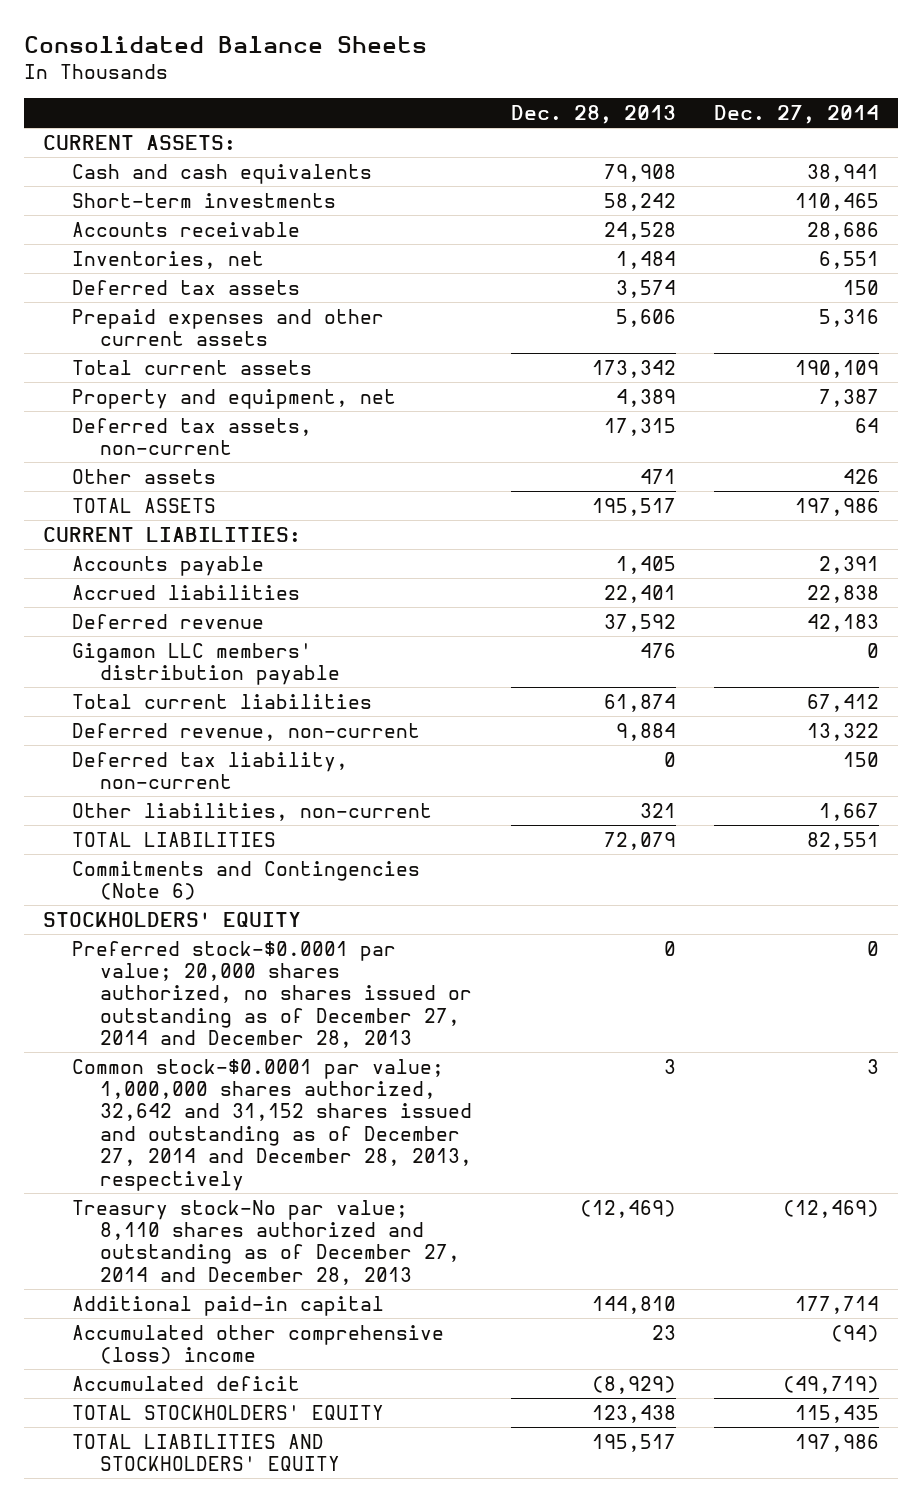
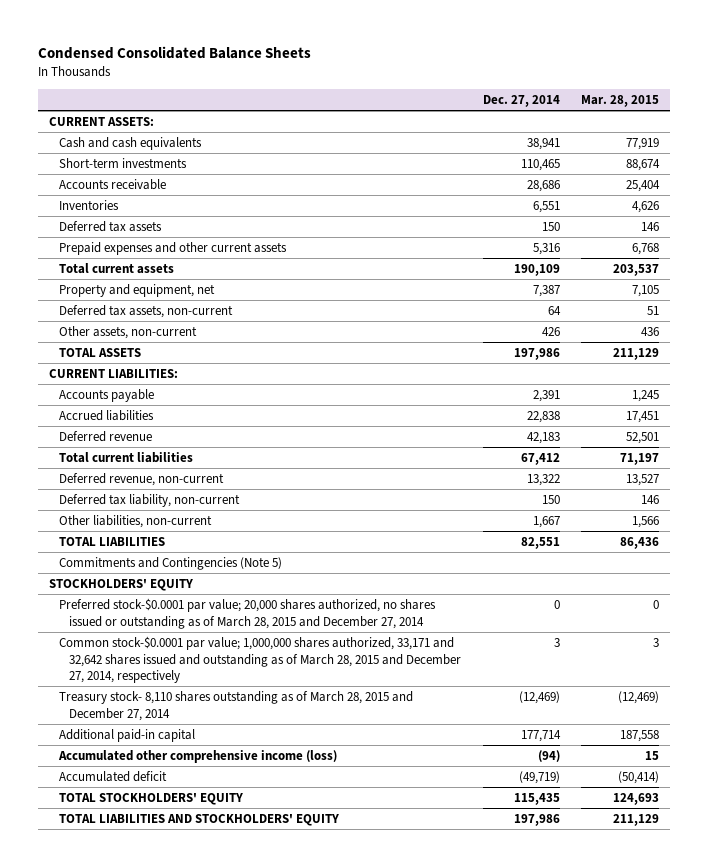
[23,36,427,54] Consolidated Balance Sheets -> [38,46,312,60] Condensed Consolidated Balance Sheets
[510,105,676,125] Dec. 28, 2013 -> none
none -> [581,95,660,108] Mar. 28, 2015
[71,250,264,269] Inventories, net -> [58,199,119,210] Inventories
[71,468,216,484] Other assets -> [58,325,197,339] Other assets, non-current
[71,642,341,686] Gigamon LLC members' distribution payable -> none
[71,860,420,901] Commitments and Contingencies (Note 6) -> [58,556,282,570] Commitments and Contingencies (Note 5)
[71,940,473,1049] Preferred stock-$0.0001 par value; 20,000 shares authorized, no shares issued or outstanding as of December 27, 2014 and December 28, 2013 -> [58,597,436,629] Preferred stock-$0.0001 par value; 20,000 shares authorized, no shares issued or outstanding as of March 28, 2015 and December 27, 2014
[71,1058,473,1191] Common stock-$0.0001 par value; 1,000,000 shares authorized, 32,642 and 31,152 shares issued and outstanding as of December 27, 2014 and December 28, 2013, respectively -> [58,635,462,684] Common stock-$0.0001 par value; 1,000,000 shares authorized, 33,171 and 32,642 shares issued and outstanding as of March 28, 2015 and December 27, 2014, respectively
[71,1199,461,1285] Treasury stock-No par value; 8,110 shares authorized and outstanding as of December 27, 2014 and December 28, 2013 -> [58,690,413,721] Treasury stock- 8,110 shares outstanding as of March 28, 2015 and December 27, 2014
[71,1324,444,1365] Accumulated other comprehensive (loss) income -> [57,749,337,763] Accumulated other comprehensive income (loss)

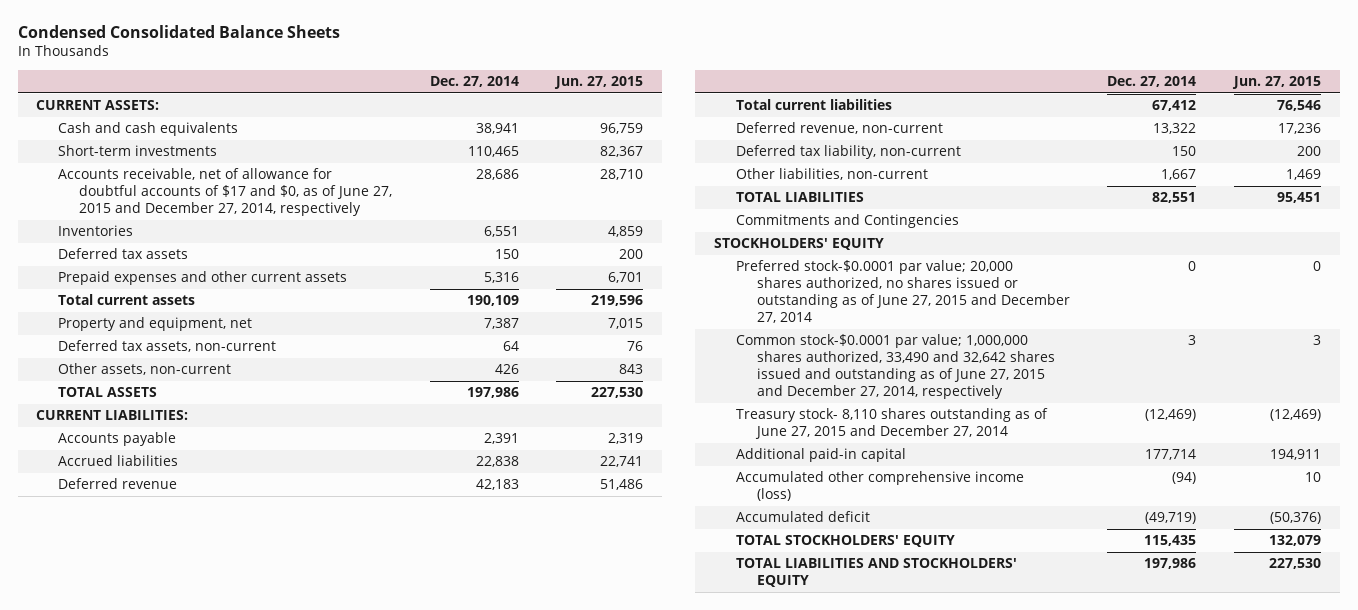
[581,95,660,108] Mar. 28, 2015 -> none
none -> [554,75,644,89] Jun. 27, 2015
[58,178,166,190] Accounts receivable -> [57,168,392,217] Accounts receivable, net of allowance for doubtful accounts of $17 and $0, as of June 27, 2015 and December 27, 2014, respectively
[58,556,282,570] Commitments and Contingencies (Note 5) -> [735,214,959,229] Commitments and Contingencies
[58,597,436,629] Preferred stock-$0.0001 par value; 20,000 shares authorized, no shares issued or outstanding as of March 28, 2015 and December 27, 2014 -> [735,260,1070,324] Preferred stock-$0.0001 par value; 20,000 shares authorized, no shares issued or outstanding as of June 27, 2015 and December 27, 2014
[58,635,462,684] Common stock-$0.0001 par value; 1,000,000 shares authorized, 33,171 and 32,642 shares issued and outstanding as of March 28, 2015 and December 27, 2014, respectively -> [735,334,1055,400] Common stock-$0.0001 par value; 1,000,000 shares authorized, 33,490 and 32,642 shares issued and outstanding as of June 27, 2015 and December 27, 2014, respectively
[58,690,413,721] Treasury stock- 8,110 shares outstanding as of March 28, 2015 and December 27, 2014 -> [735,408,1048,440] Treasury stock- 8,110 shares outstanding as of June 27, 2015 and December 27, 2014

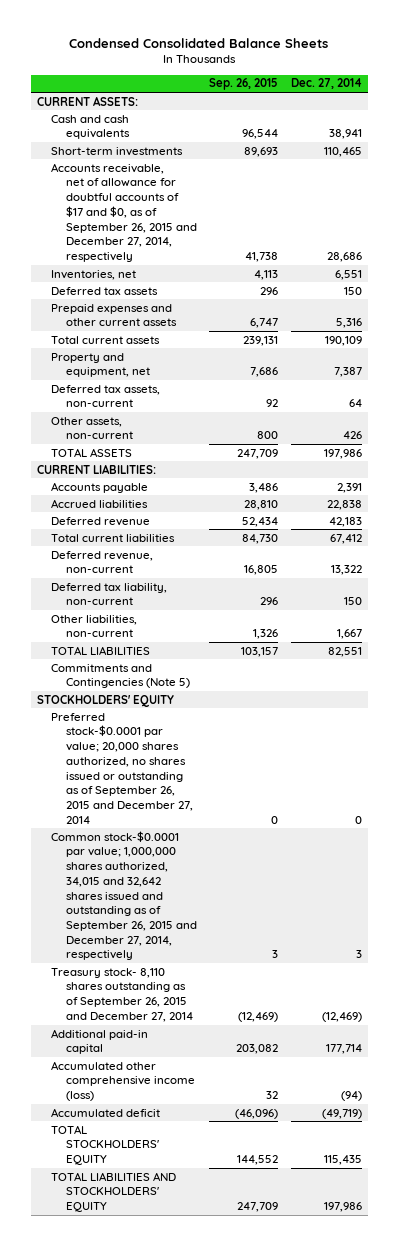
[554,75,644,89] Jun. 27, 2015 -> none
none -> [209,78,279,91] Sep. 26, 2015
[57,168,392,217] Accounts receivable, net of allowance for doubtful accounts of $17 and $0, as of June 27, 2015 and December 27, 2014, respectively -> [51,162,197,262] Accounts receivable, net of allowance for doubtful accounts of $17 and $0, as of September 26, 2015 and December 27, 2014, respectively
[57,225,133,237] Inventories -> [51,269,137,280] Inventories, net
[735,214,959,229] Commitments and Contingencies -> [51,663,190,689] Commitments and Contingencies (Note 5)
[735,260,1070,324] Preferred stock-$0.0001 par value; 20,000 shares authorized, no shares issued or outstanding as of June 27, 2015 and December 27, 2014 -> [51,712,193,824] Preferred stock-$0.0001 par value; 20,000 shares authorized, no shares issued or outstanding as of September 26, 2015 and December 27, 2014
[735,334,1055,400] Common stock-$0.0001 par value; 1,000,000 shares authorized, 33,490 and 32,642 shares issued and outstanding as of June 27, 2015 and December 27, 2014, respectively -> [51,830,197,961] Common stock-$0.0001 par value; 1,000,000 shares authorized, 34,015 and 32,642 shares issued and outstanding as of September 26, 2015 and December 27, 2014, respectively
[735,408,1048,440] Treasury stock- 8,110 shares outstanding as of June 27, 2015 and December 27, 2014 -> [51,967,193,1022] Treasury stock- 8,110 shares outstanding as of September 26, 2015 and December 27, 2014

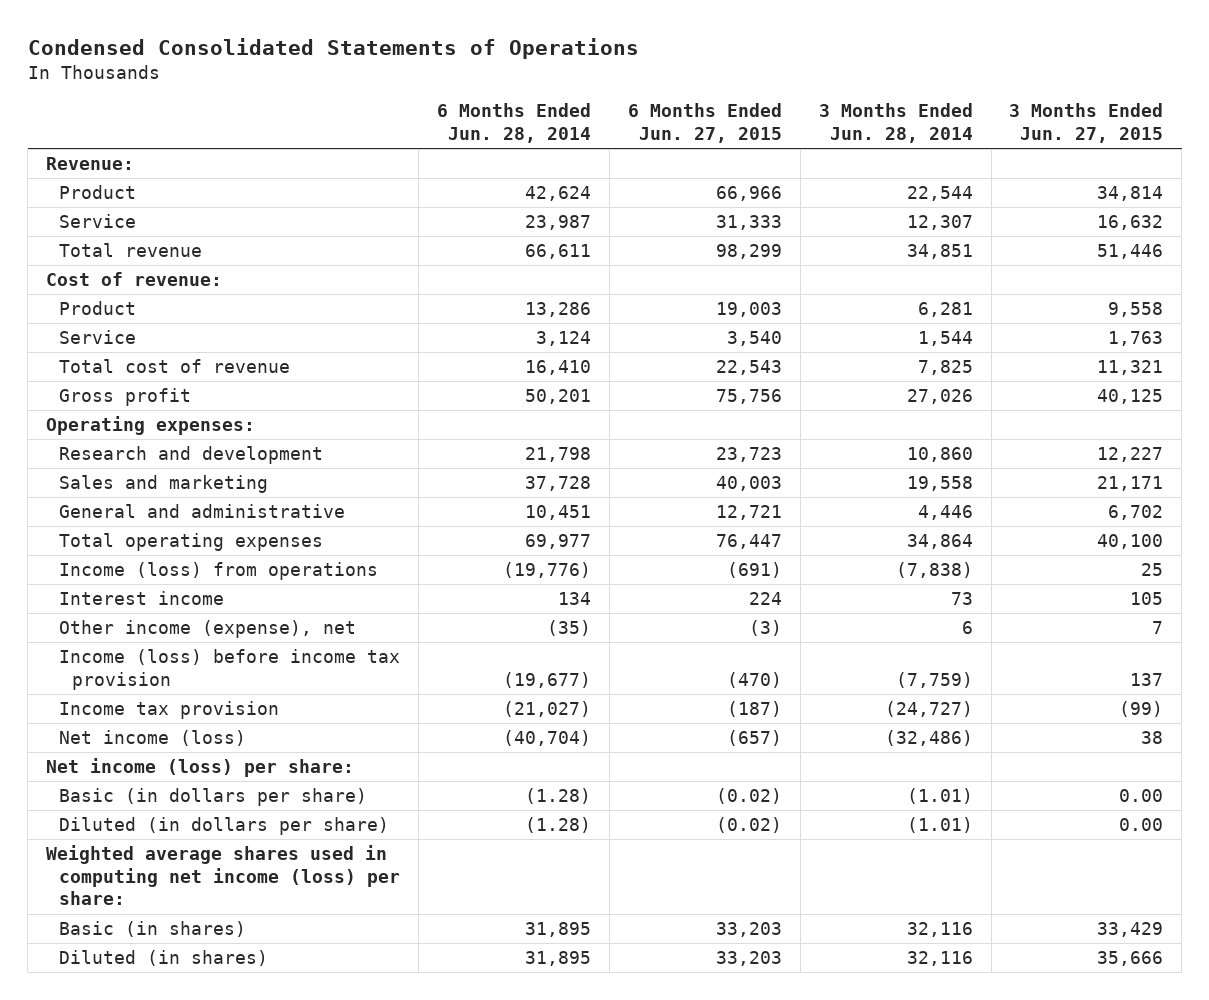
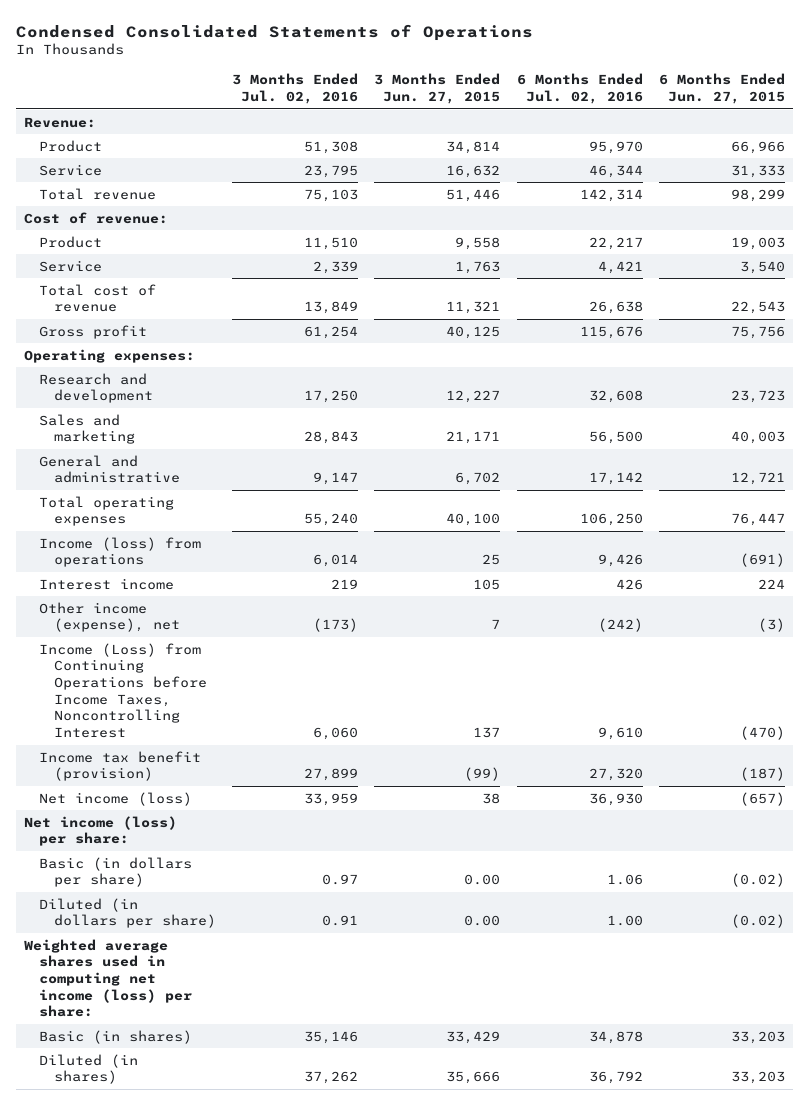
[437,103,592,144] 6 Months Ended Jun. 28, 2014 -> none
[818,103,973,144] 3 Months Ended Jun. 28, 2014 -> none
none -> [231,73,358,104] 3 Months Ended Jul. 02, 2016
none -> [516,73,643,104] 6 Months Ended Jul. 02, 2016
[59,648,401,690] Income (loss) before income tax provision -> [38,642,207,739] Income (Loss) from Continuing Operations before Income Taxes, Noncontrolling Interest
[59,700,280,719] Income tax provision -> [38,750,201,782] Income tax benefit (provision)

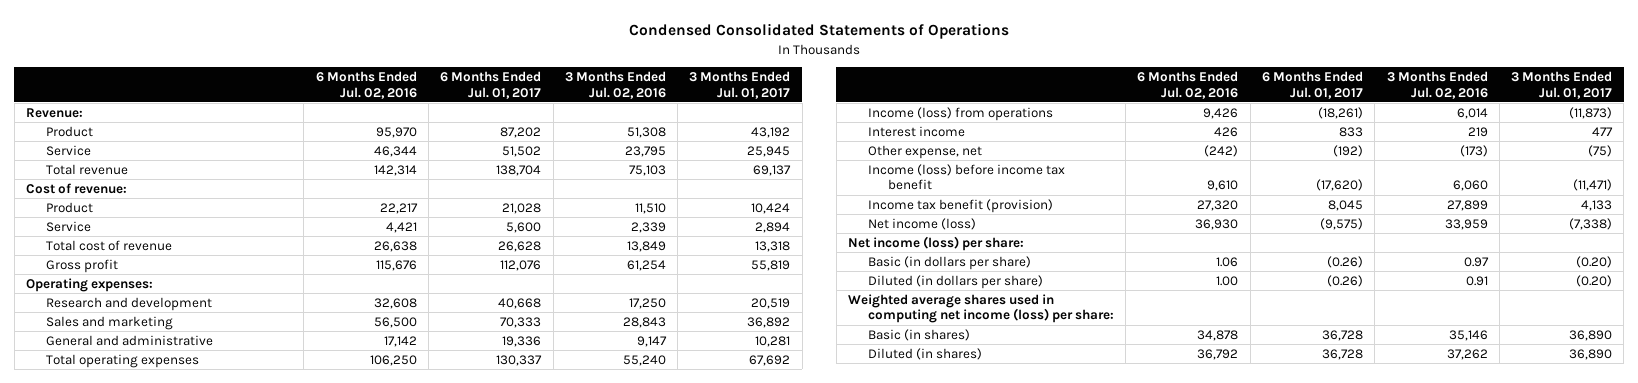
[374,73,501,104] 3 Months Ended Jun. 27, 2015 -> none
[658,73,785,104] 6 Months Ended Jun. 27, 2015 -> none
none -> [440,70,542,99] 6 Months Ended Jul. 01, 2017
none -> [689,70,791,99] 3 Months Ended Jul. 01, 2017
[38,601,180,633] Other income (expense), net -> [867,144,982,159] Other expense, net
[38,642,207,739] Income (Loss) from Continuing Operations before Income Taxes, Noncontrolling Interest -> [867,163,1065,191] Income (loss) before income tax benefit

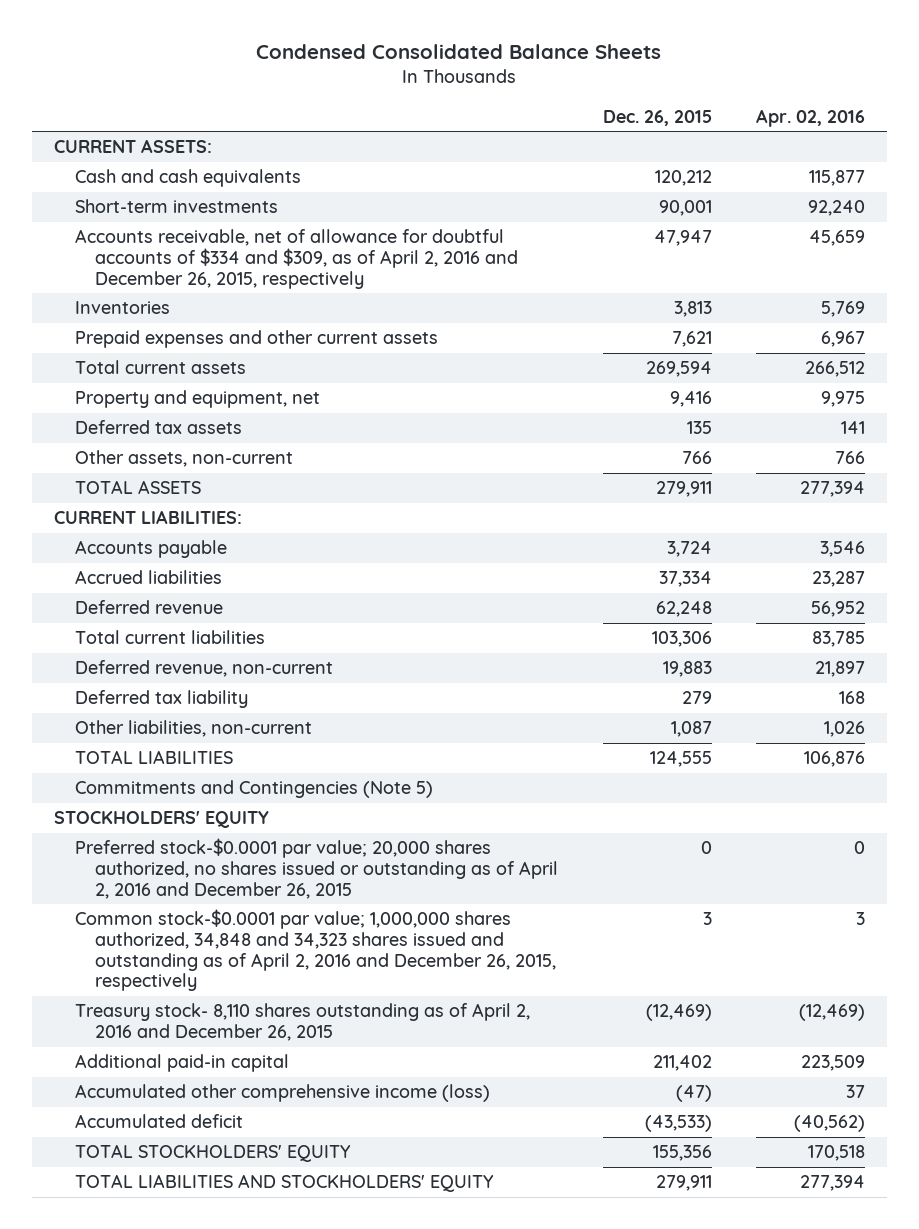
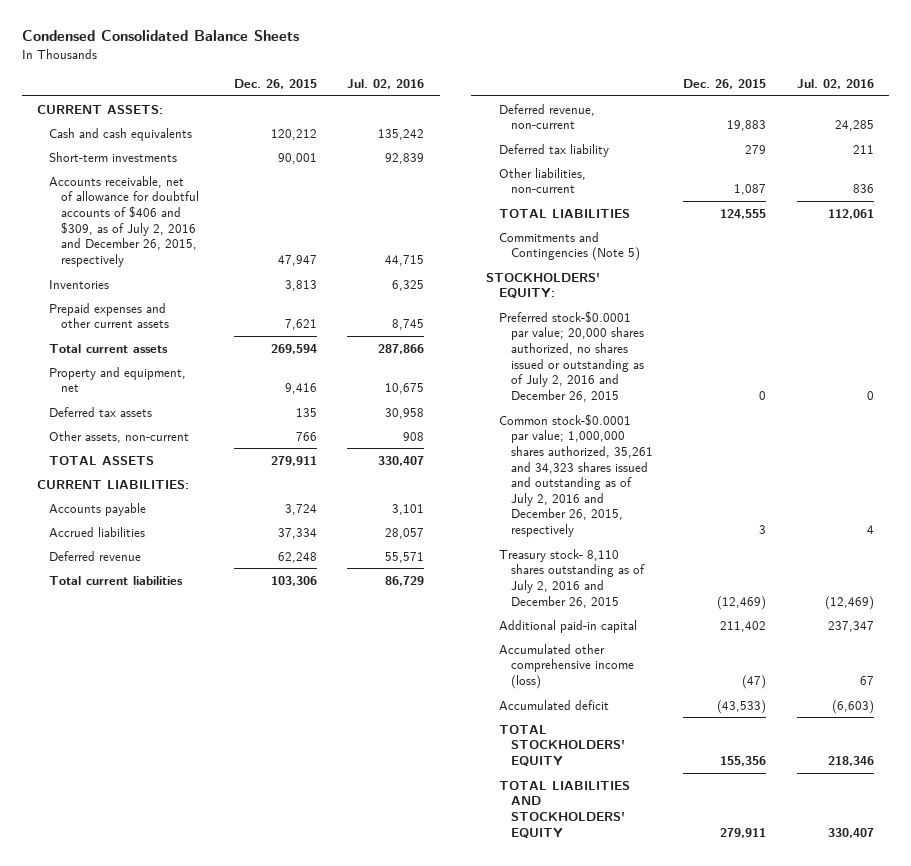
[755,108,865,127] Apr. 02, 2016 -> none
none -> [347,78,425,89] Jul. 02, 2016
[74,229,519,289] Accounts receivable, net of allowance for doubtful accounts of $334 and $309, as of April 2, 2016 and December 26, 2015, respectively -> [49,175,200,267] Accounts receivable, net of allowance for doubtful accounts of $406 and $309, as of July 2, 2016 and December 26, 2015, respectively
[53,811,269,829] STOCKHOLDERS' EQUITY -> [486,272,601,300] STOCKHOLDERS' EQUITY:
[74,838,559,899] Preferred stock-$0.0001 par value; 20,000 shares authorized, no shares issued or outstanding as of April 2, 2016 and December 26, 2015 -> [498,310,644,402] Preferred stock-$0.0001 par value; 20,000 shares authorized, no shares issued or outstanding as of July 2, 2016 and December 26, 2015
[74,909,557,992] Common stock-$0.0001 par value; 1,000,000 shares authorized, 34,848 and 34,323 shares issued and outstanding as of April 2, 2016 and December 26, 2015, respectively -> [498,413,653,537] Common stock-$0.0001 par value; 1,000,000 shares authorized, 35,261 and 34,323 shares issued and outstanding as of July 2, 2016 and December 26, 2015, respectively
[74,1003,530,1041] Treasury stock- 8,110 shares outstanding as of April 2, 2016 and December 26, 2015 -> [498,548,645,608] Treasury stock- 8,110 shares outstanding as of July 2, 2016 and December 26, 2015

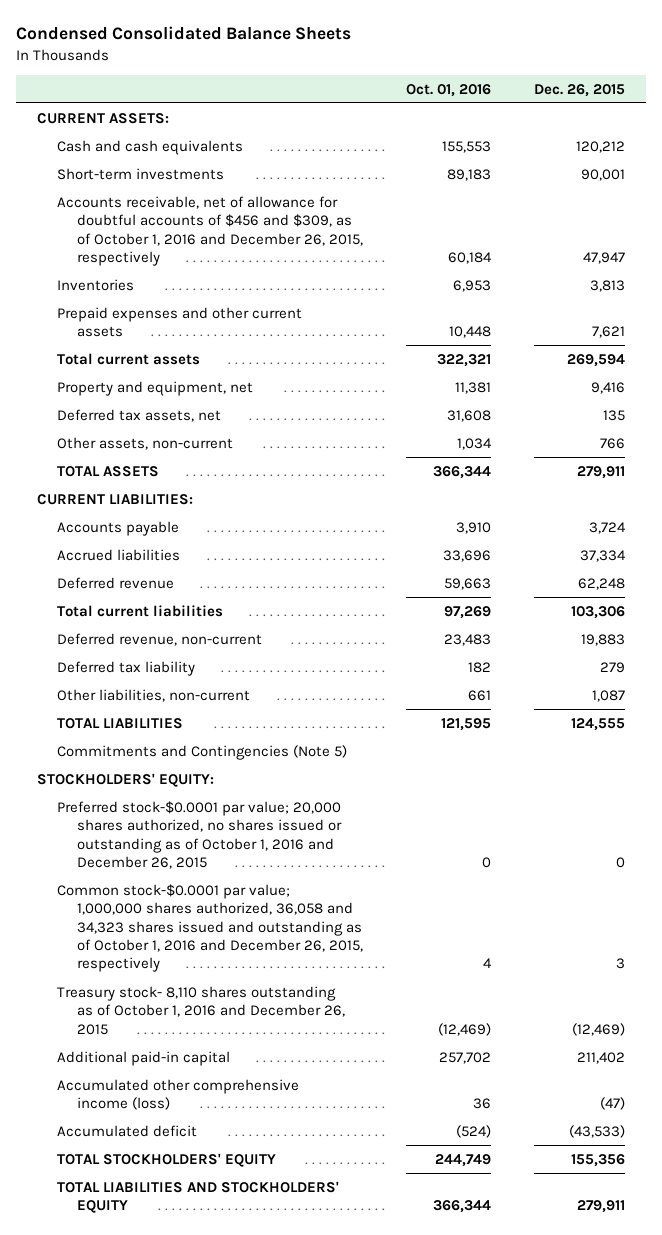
[347,78,425,89] Jul. 02, 2016 -> none
none -> [406,83,492,97] Oct. 01, 2016
[49,175,200,267] Accounts receivable, net of allowance for doubtful accounts of $406 and $309, as of July 2, 2016 and December 26, 2015, respectively -> [57,195,364,266] Accounts receivable, net of allowance for doubtful accounts of $456 and $309, as of October 1, 2016 and December 26, 2015, respectively
[49,406,153,417] Deferred tax assets -> [57,408,222,422] Deferred tax assets, net
[498,310,644,402] Preferred stock-$0.0001 par value; 20,000 shares authorized, no shares issued or outstanding as of July 2, 2016 and December 26, 2015 -> [57,800,343,869] Preferred stock-$0.0001 par value; 20,000 shares authorized, no shares issued or outstanding as of October 1, 2016 and December 26, 2015
[498,413,653,537] Common stock-$0.0001 par value; 1,000,000 shares authorized, 35,261 and 34,323 shares issued and outstanding as of July 2, 2016 and December 26, 2015, respectively -> [57,883,364,973] Common stock-$0.0001 par value; 1,000,000 shares authorized, 36,058 and 34,323 shares issued and outstanding as of October 1, 2016 and December 26, 2015, respectively
[498,548,645,608] Treasury stock- 8,110 shares outstanding as of July 2, 2016 and December 26, 2015 -> [57,985,346,1035] Treasury stock- 8,110 shares outstanding as of October 1, 2016 and December 26, 2015

